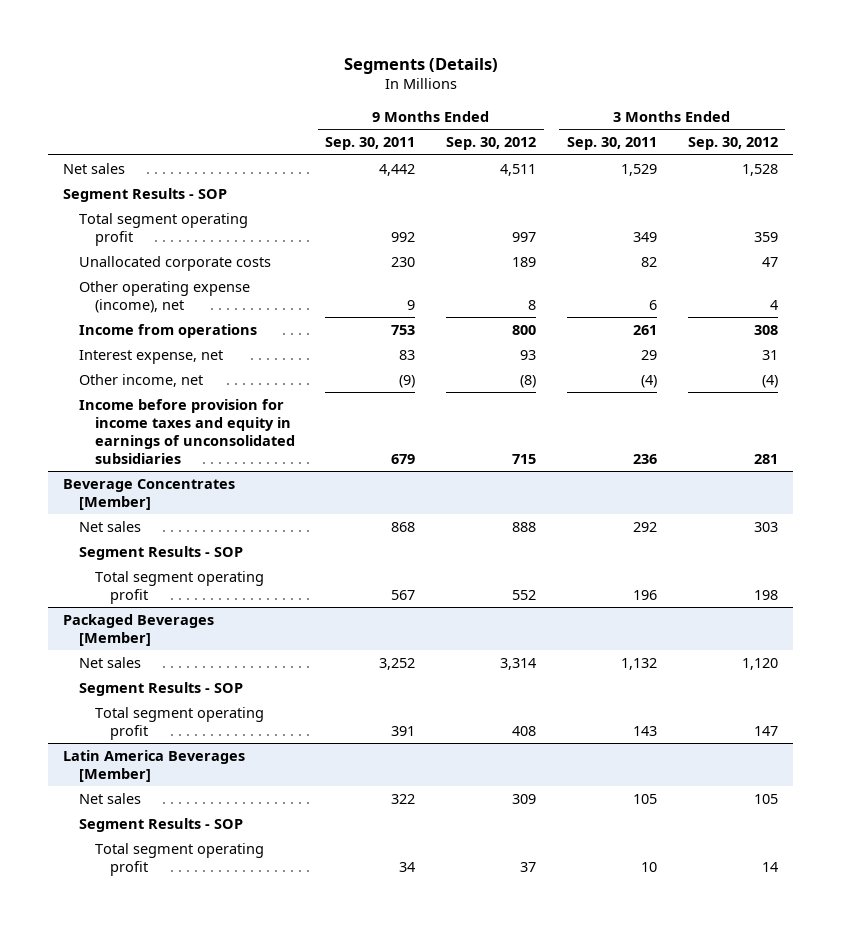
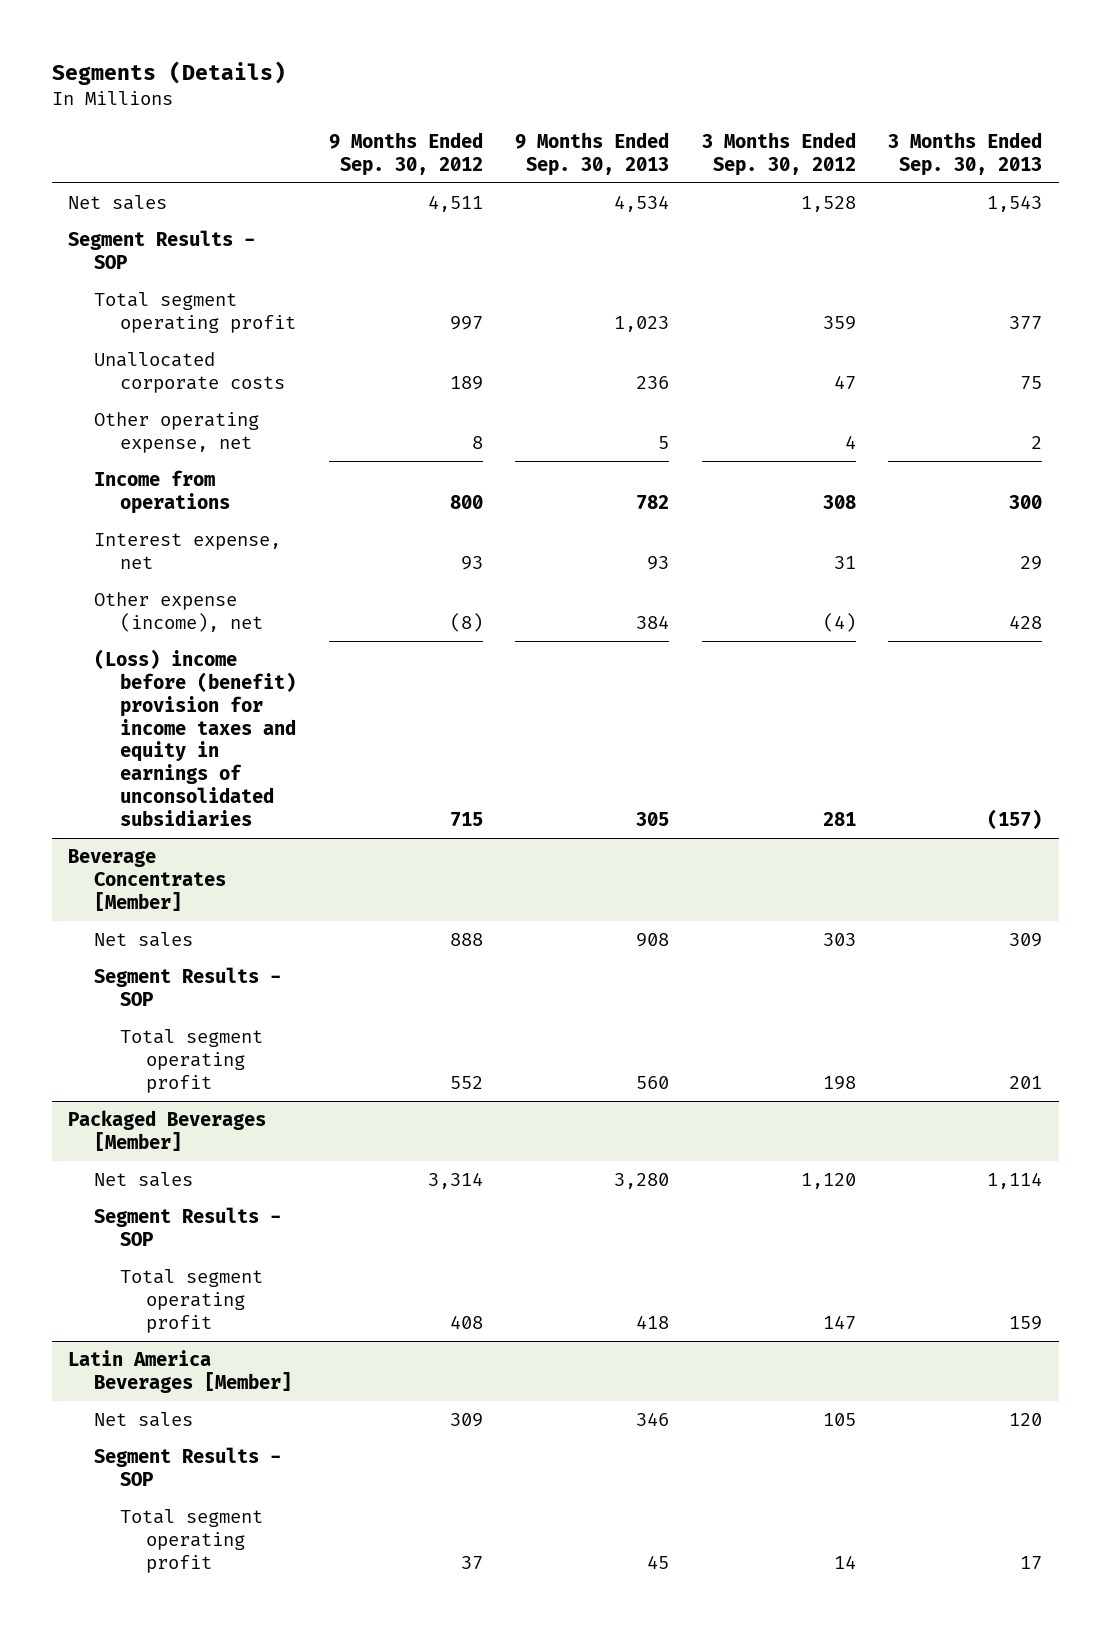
[325,137,416,151] Sep. 30, 2011 -> none
[566,137,657,151] Sep. 30, 2011 -> none
none -> [515,131,670,176] 9 Months Ended Sep. 30, 2013
none -> [888,131,1043,176] 3 Months Ended Sep. 30, 2013
[79,280,251,313] Other operating expense (income), net -> [94,411,260,453] Other operating expense, net
[79,373,204,387] Other income, net -> [94,591,264,632] Other expense (income), net
[79,398,295,464] Income before provision for income taxes and equity in earnings of unconsolidated subsidiaries -> [94,648,297,827] (Loss) income before (benefit) provision for income taxes and equity in earnings of unconsolidated subsidiaries

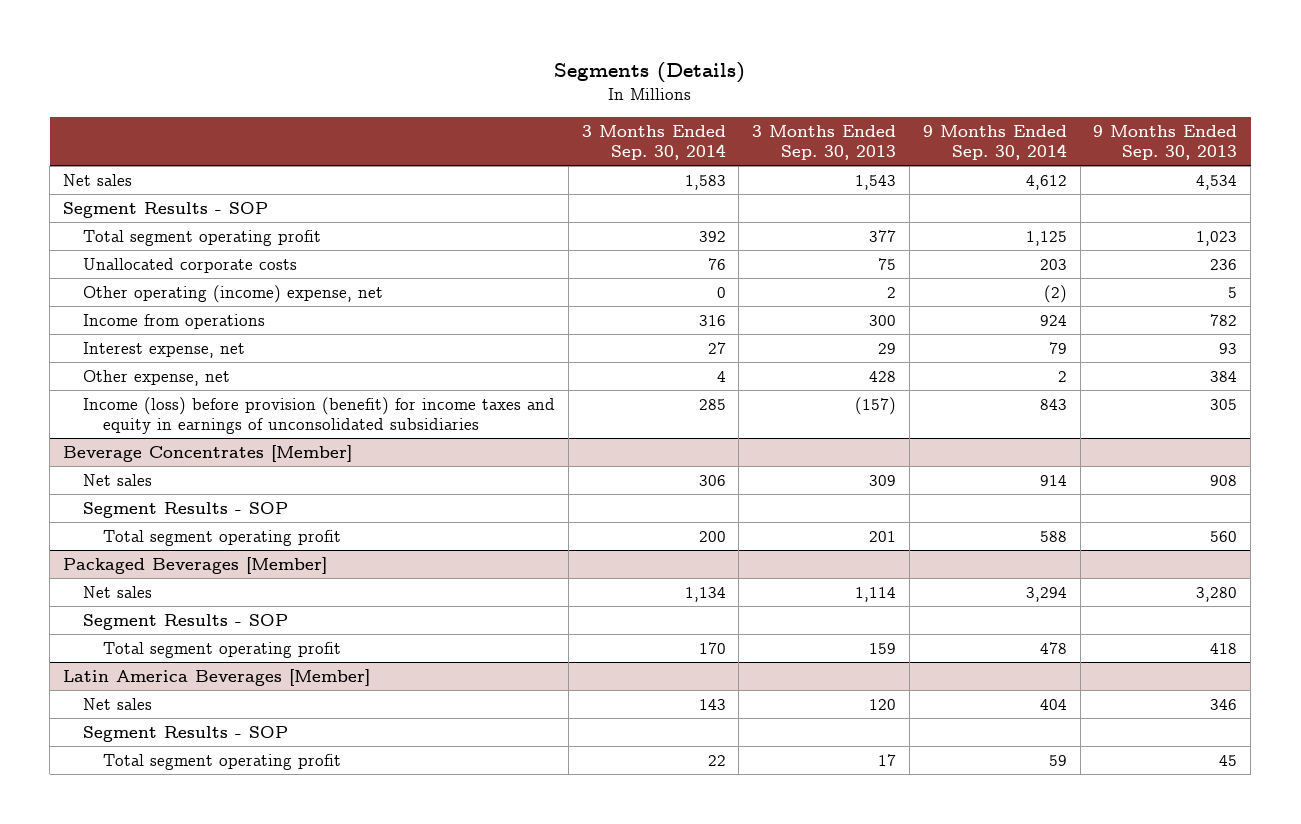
[328,131,483,176] 9 Months Ended Sep. 30, 2012 -> none
[701,131,856,176] 3 Months Ended Sep. 30, 2012 -> none
none -> [581,125,726,161] 3 Months Ended Sep. 30, 2014
none -> [922,125,1067,161] 9 Months Ended Sep. 30, 2014
[94,411,260,453] Other operating expense, net -> [83,285,384,304] Other operating (income) expense, net
[94,591,264,632] Other expense (income), net -> [83,370,231,387] Other expense, net
[94,648,297,827] (Loss) income before (benefit) provision for income taxes and equity in earnings of unconsolidated subsidiaries -> [83,397,556,435] Income (loss) before provision (benefit) for income taxes and equity in earnings of unconsolidated subsidiaries

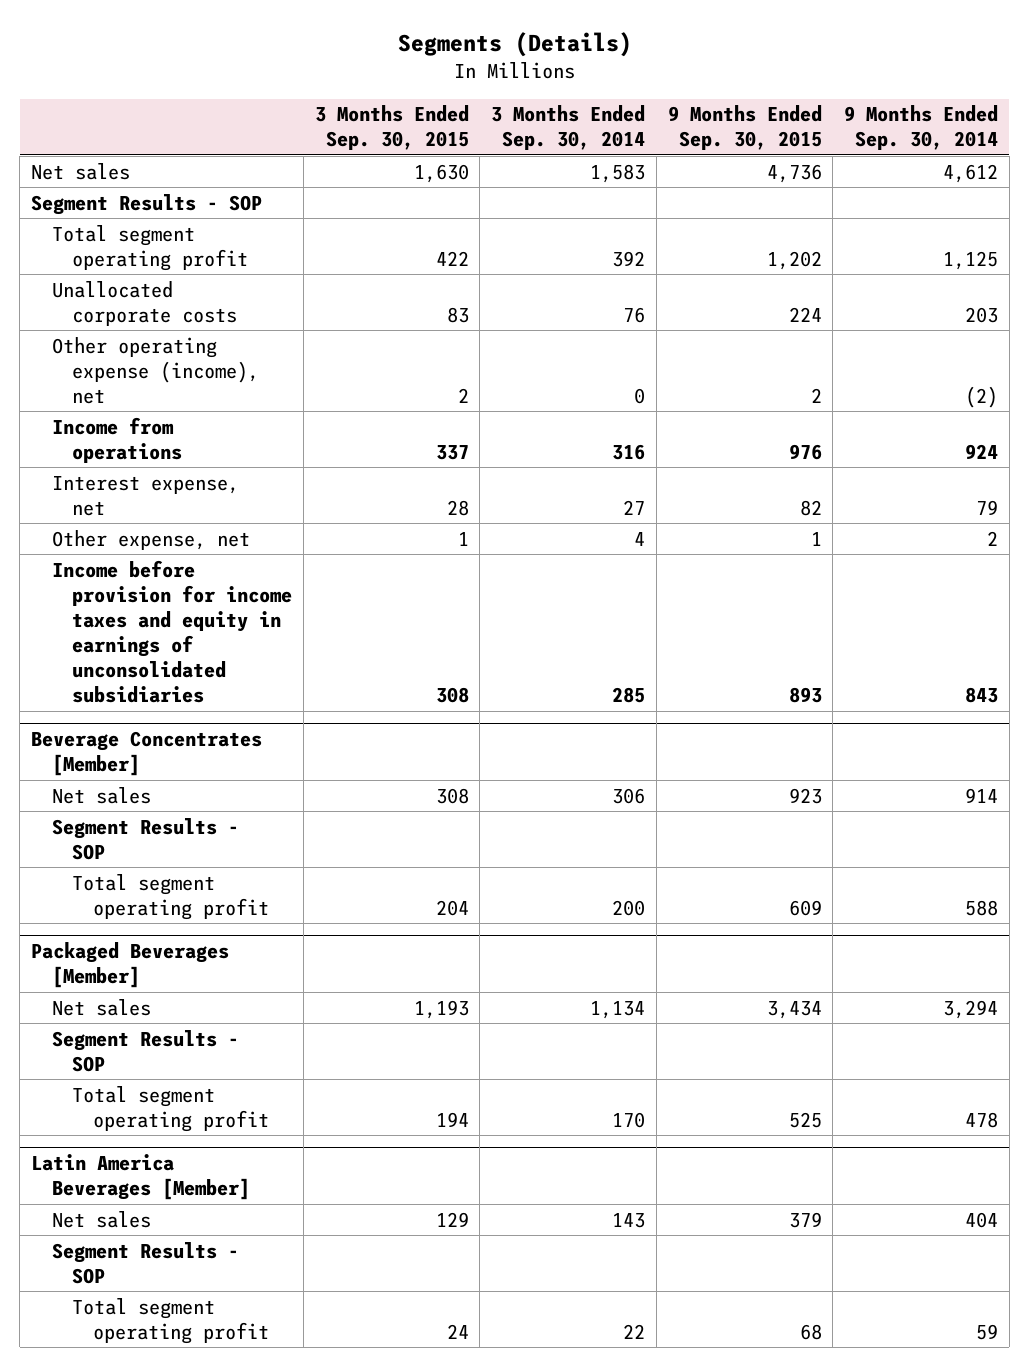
[752,125,897,161] 3 Months Ended Sep. 30, 2013 -> none
[1093,125,1238,161] 9 Months Ended Sep. 30, 2013 -> none
none -> [314,105,469,151] 3 Months Ended Sep. 30, 2015
none -> [667,105,822,151] 9 Months Ended Sep. 30, 2015
[83,285,384,304] Other operating (income) expense, net -> [51,336,260,404] Other operating expense (income), net
[83,397,556,435] Income (loss) before provision (benefit) for income taxes and equity in earnings of unconsolidated subsidiaries -> [51,559,293,704] Income before provision for income taxes and equity in earnings of unconsolidated subsidiaries

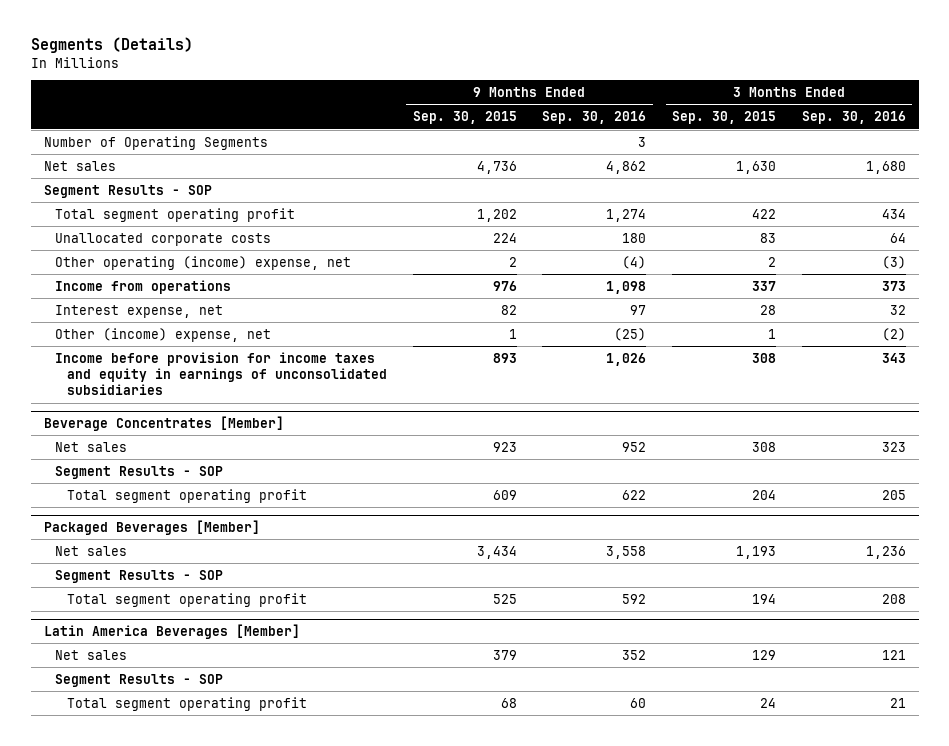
[491,105,646,151] 3 Months Ended Sep. 30, 2014 -> none
[843,105,998,151] 9 Months Ended Sep. 30, 2014 -> none
none -> [542,111,647,125] Sep. 30, 2016
none -> [801,111,906,125] Sep. 30, 2016
none -> [43,135,268,150] Number of Operating Segments
[51,336,260,404] Other operating expense (income), net -> [55,255,352,270] Other operating (income) expense, net
[51,529,250,550] Other expense, net -> [55,327,272,342] Other (income) expense, net

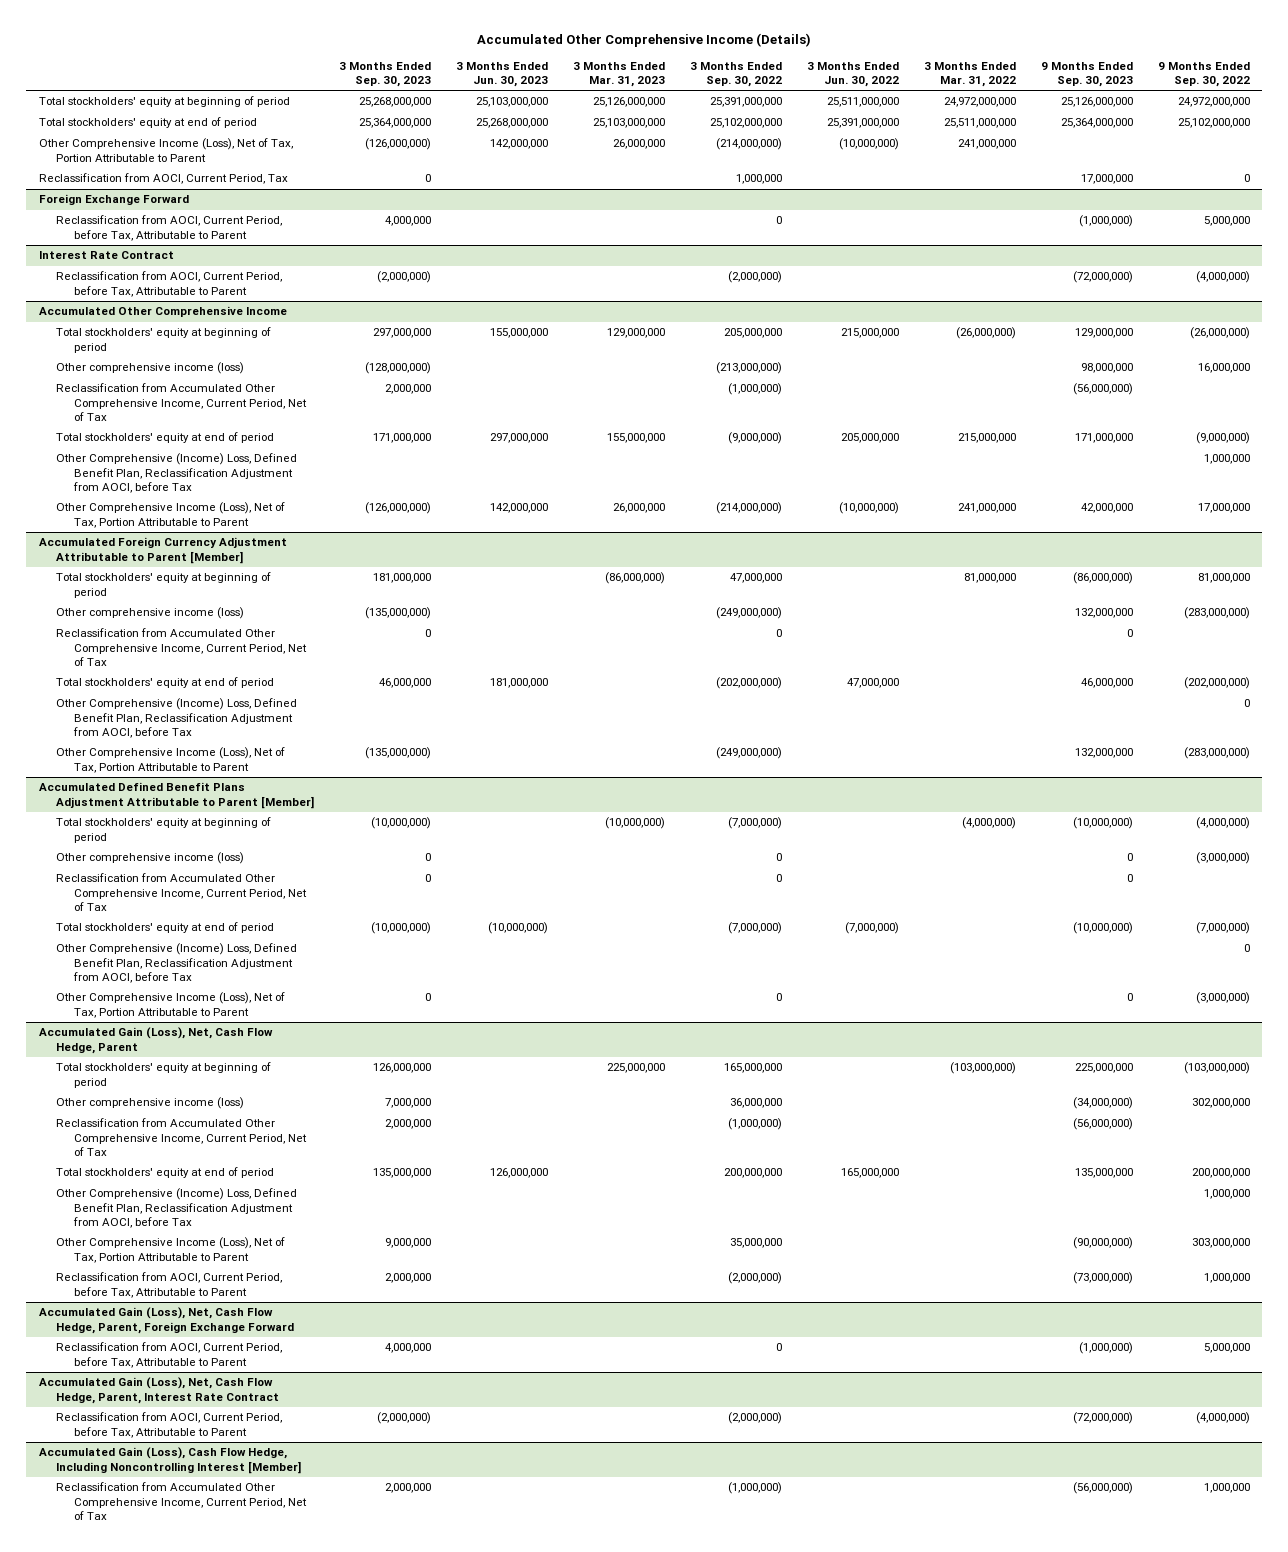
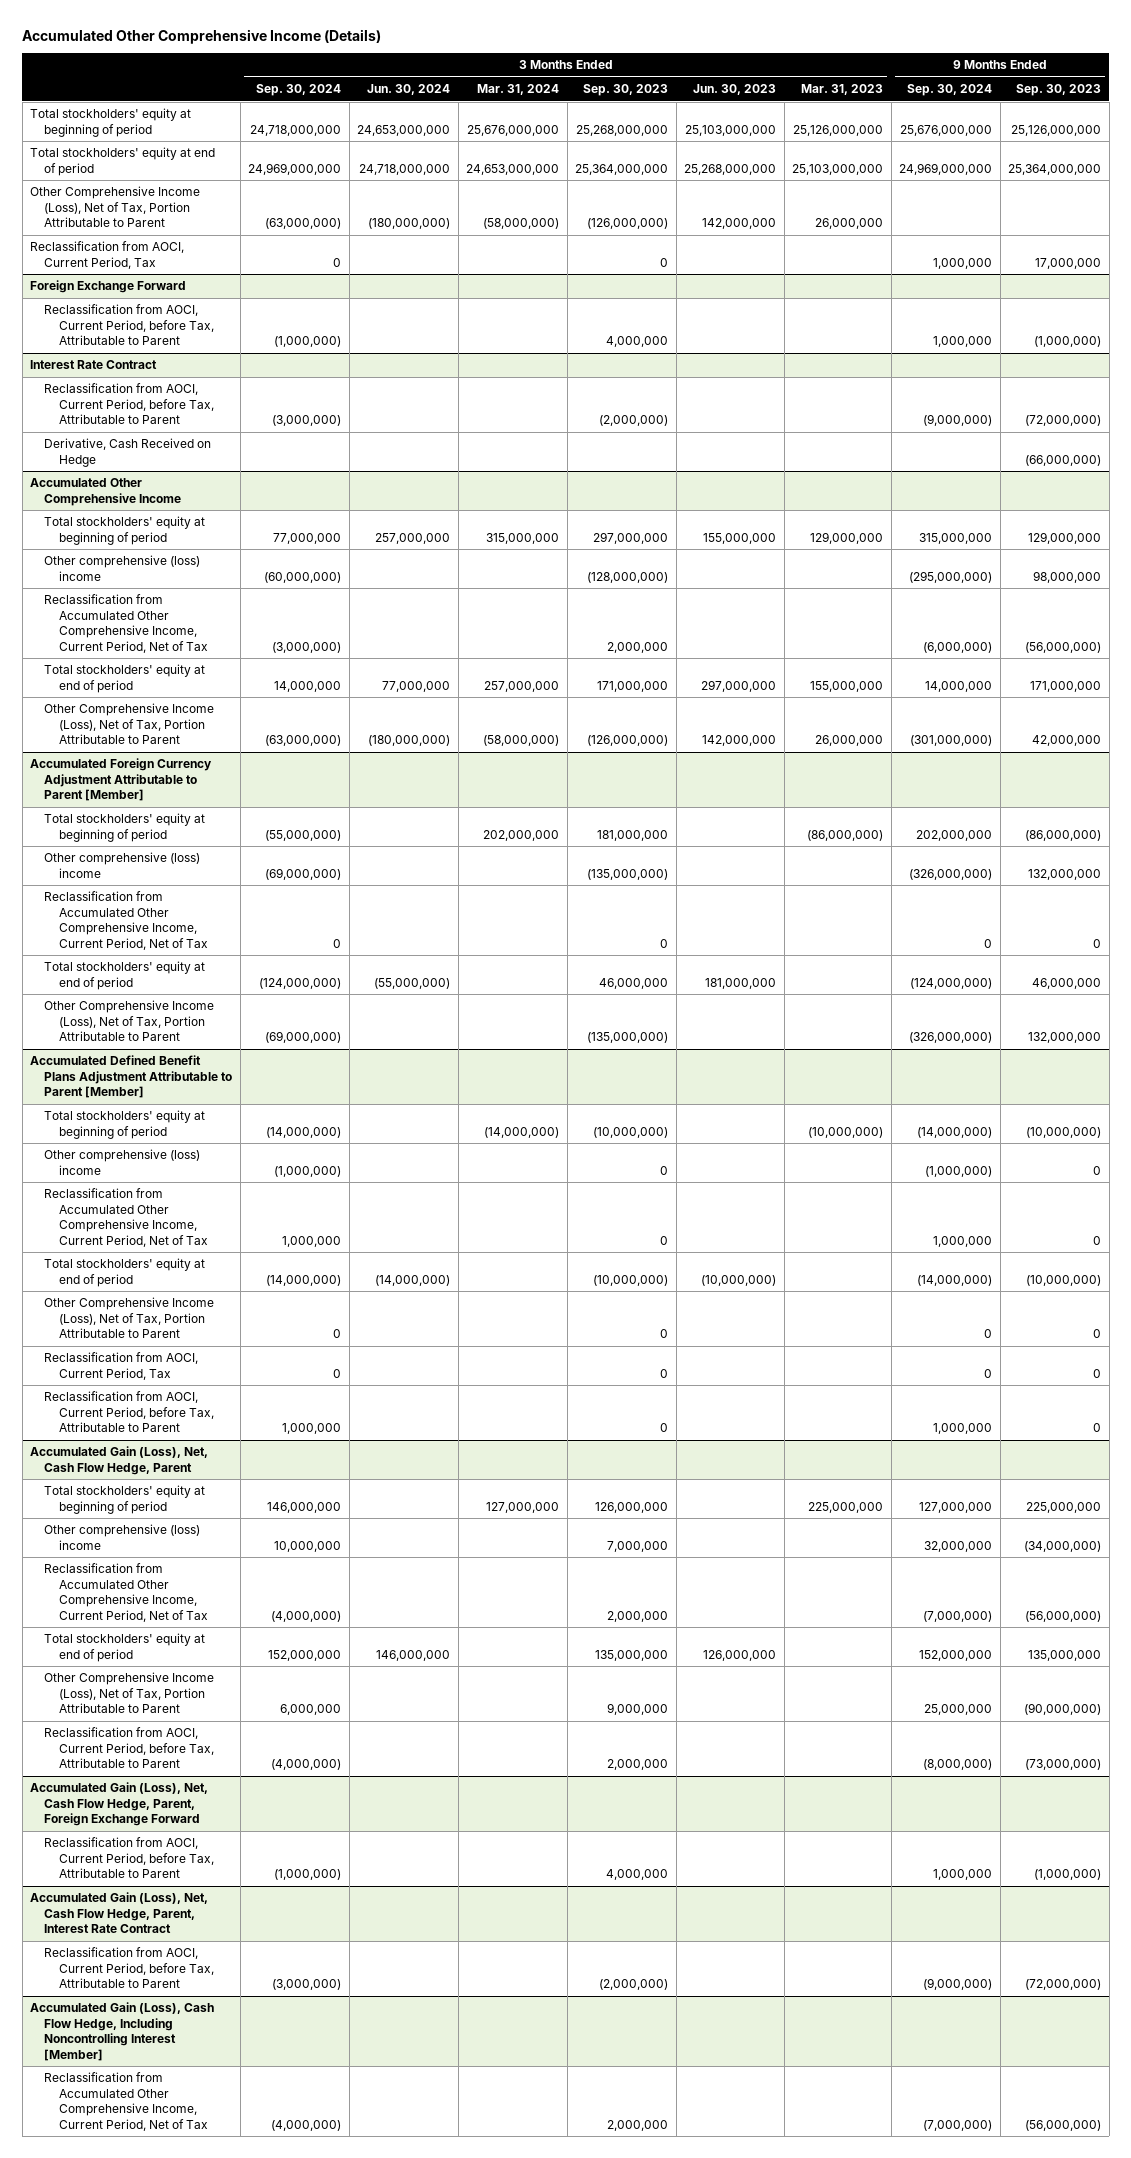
[689,61,782,87] 3 Months Ended Sep. 30, 2022 -> none
[806,61,899,87] 3 Months Ended Jun. 30, 2022 -> none
[923,61,1016,87] 3 Months Ended Mar. 31, 2022 -> none
[1157,61,1250,87] 9 Months Ended Sep. 30, 2022 -> none
none -> [256,84,342,97] Sep. 30, 2024
none -> [367,84,451,96] Jun. 30, 2024
none -> [477,84,560,96] Mar. 31, 2024
none -> [907,84,993,97] Sep. 30, 2024
none -> [44,438,212,467] Derivative, Cash Received on Hedge
[56,362,245,375] Other comprehensive income (loss) -> [44,555,201,581] Other comprehensive (loss) income
[56,453,298,493] Other Comprehensive (Income) Loss, Defined Benefit Plan, Reclassification Adjustment from AOCI, before Tax -> none
[56,607,245,620] Other comprehensive income (loss) -> [44,852,201,878] Other comprehensive (loss) income
[56,698,298,738] Other Comprehensive (Income) Loss, Defined Benefit Plan, Reclassification Adjustment from AOCI, before Tax -> none
[56,852,245,865] Other comprehensive income (loss) -> [44,1149,201,1175] Other comprehensive (loss) income
[56,943,298,983] Other Comprehensive (Income) Loss, Defined Benefit Plan, Reclassification Adjustment from AOCI, before Tax -> none
none -> [44,1352,199,1380] Reclassification from AOCI, Current Period, Tax
none -> [44,1391,214,1433] Reclassification from AOCI, Current Period, before Tax, Attributable to Parent
[56,1097,245,1110] Other comprehensive income (loss) -> [44,1524,201,1550] Other comprehensive (loss) income
[56,1188,298,1228] Other Comprehensive (Income) Loss, Defined Benefit Plan, Reclassification Adjustment from AOCI, before Tax -> none

